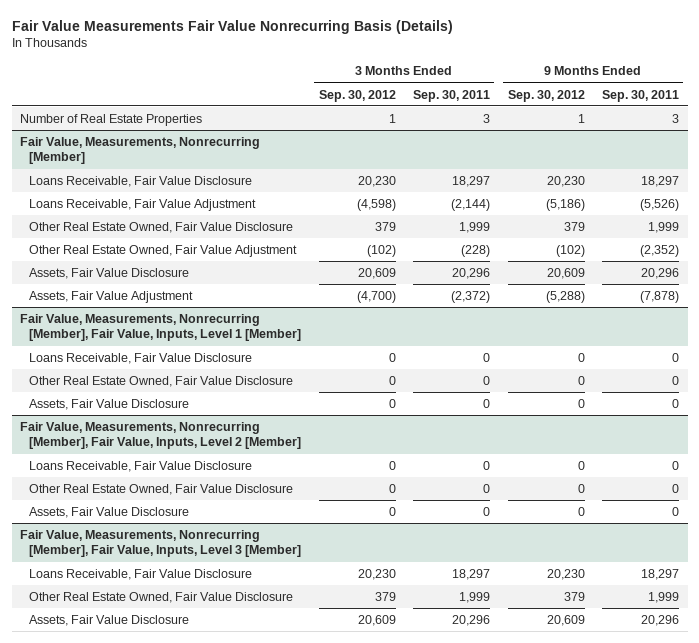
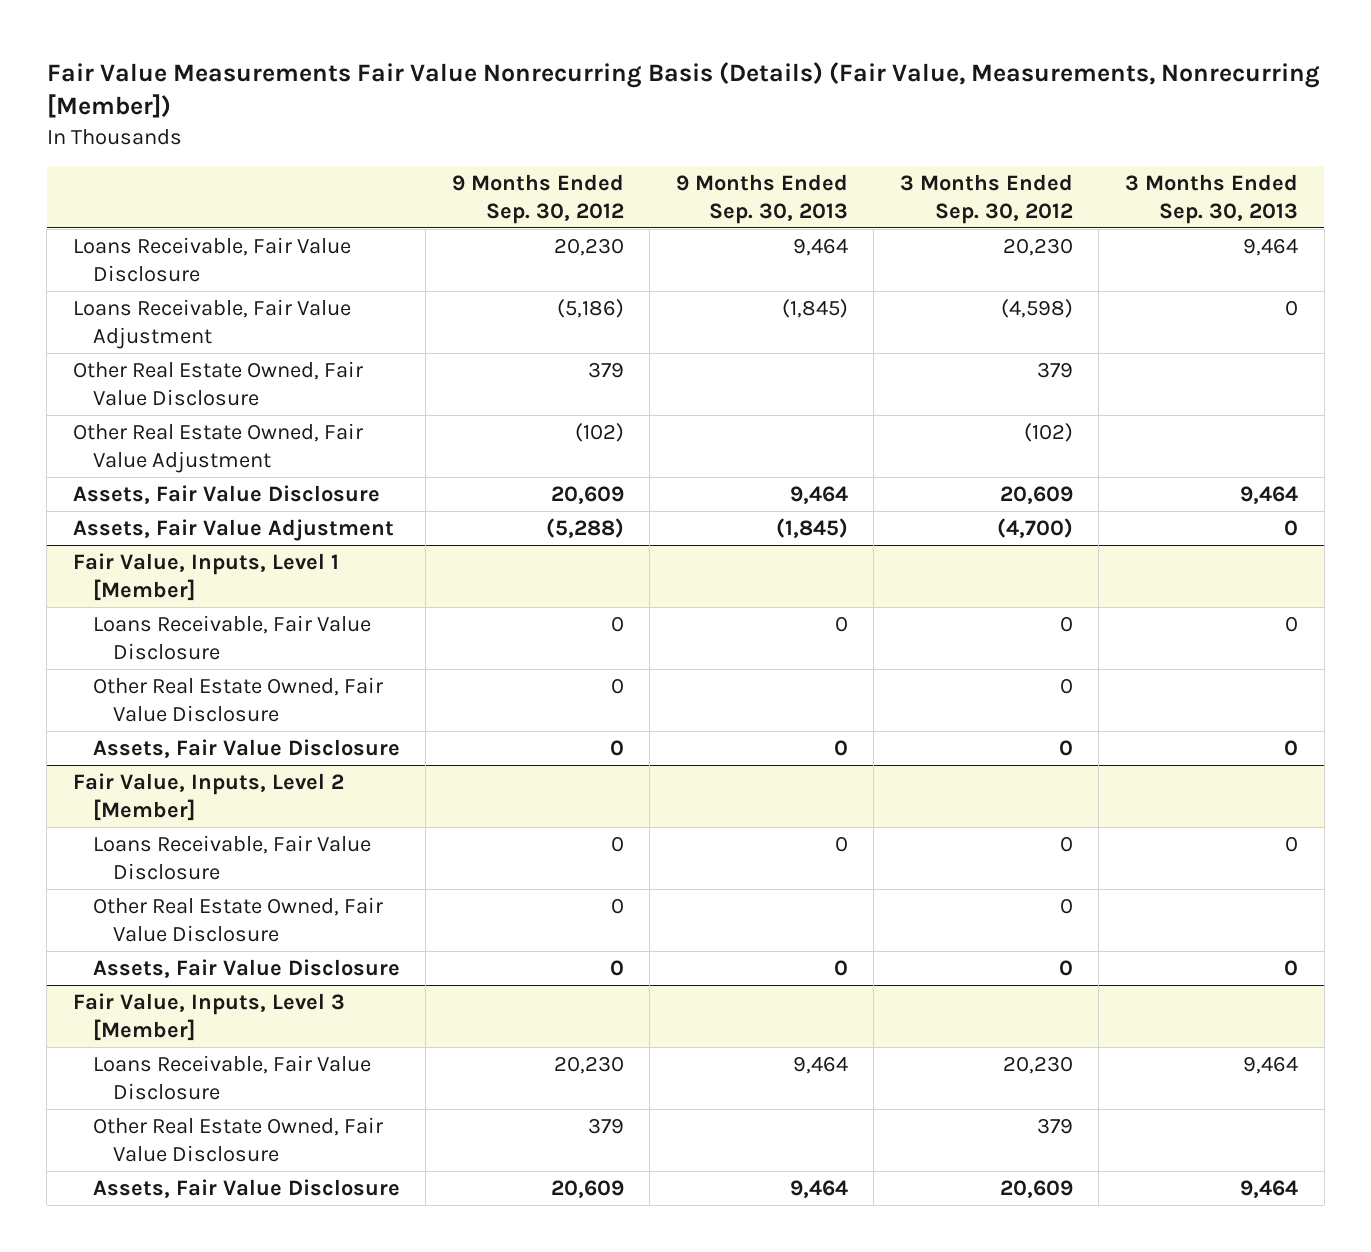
[11,19,453,34] Fair Value Measurements Fair Value Nonrecurring Basis (Details) -> [46,61,1320,119] Fair Value Measurements Fair Value Nonrecurring Basis (Details) (Fair Value, Measurements, Nonrecurring [Member])
[413,89,491,102] Sep. 30, 2011 -> none
[602,89,680,102] Sep. 30, 2011 -> none
none -> [675,173,848,224] 9 Months Ended Sep. 30, 2013
none -> [1125,173,1299,224] 3 Months Ended Sep. 30, 2013
[20,113,203,126] Number of Real Estate Properties -> none
[20,136,261,165] Fair Value, Measurements, Nonrecurring [Member] -> none
[20,313,302,342] Fair Value, Measurements, Nonrecurring [Member], Fair Value, Inputs, Level 1 [Member] -> [72,553,339,602] Fair Value, Inputs, Level 1 [Member]
[20,421,302,450] Fair Value, Measurements, Nonrecurring [Member], Fair Value, Inputs, Level 2 [Member] -> [72,773,344,822] Fair Value, Inputs, Level 2 [Member]
[20,529,302,558] Fair Value, Measurements, Nonrecurring [Member], Fair Value, Inputs, Level 3 [Member] -> [72,993,345,1042] Fair Value, Inputs, Level 3 [Member]

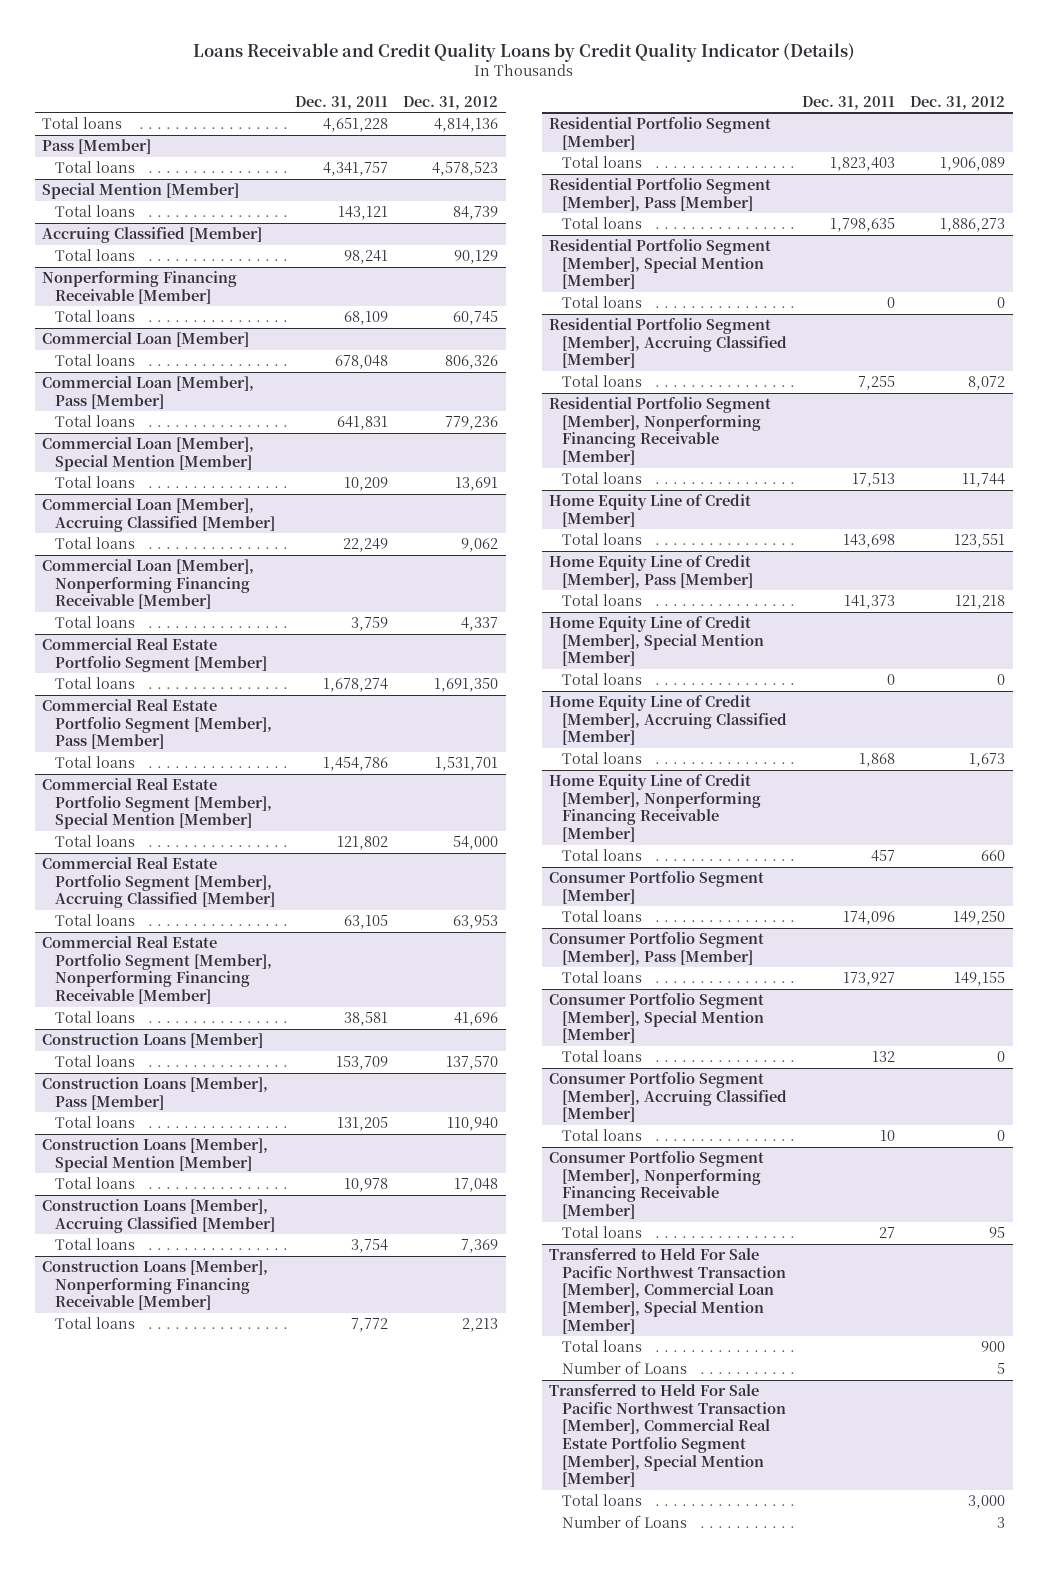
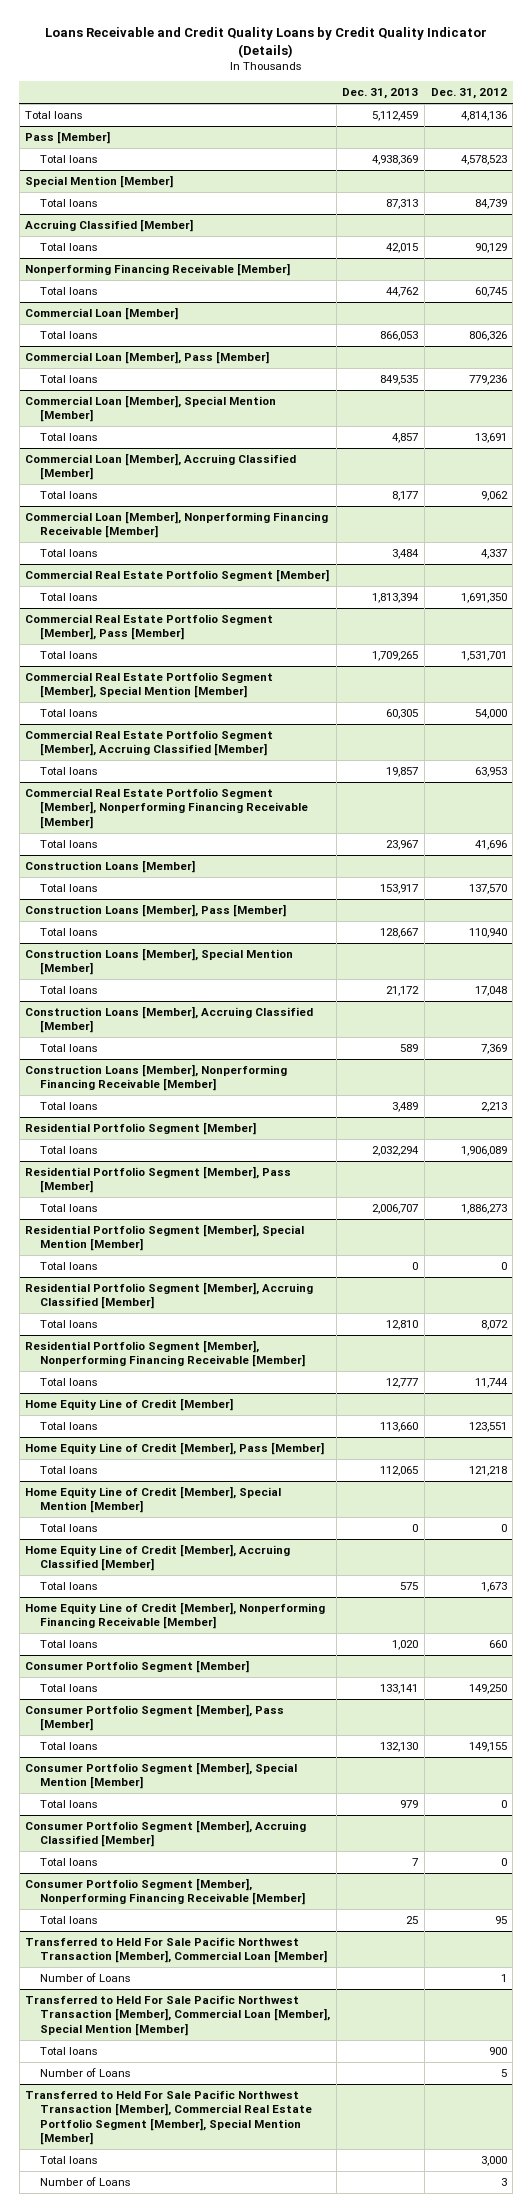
[295,95,389,110] Dec. 31, 2011 -> none
none -> [342,88,419,100] Dec. 31, 2013
none -> [25,1937,327,1964] Transferred to Held For Sale Pacific Northwest Transaction [Member], Commercial Loan [Member]
none -> [39,1973,130,1983] Number of Loans

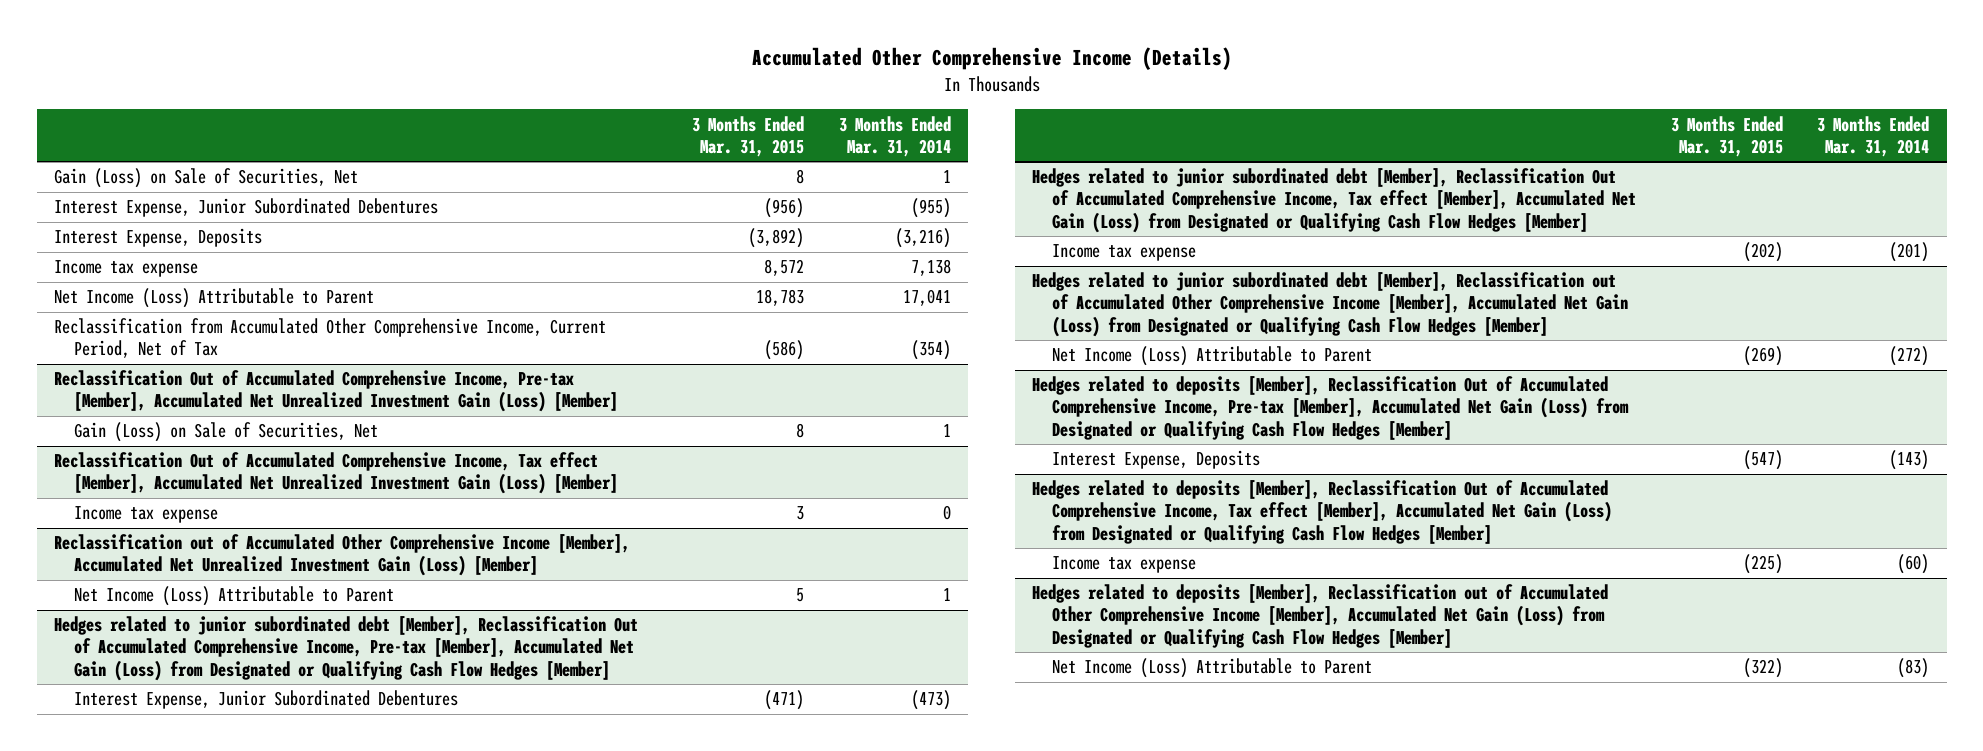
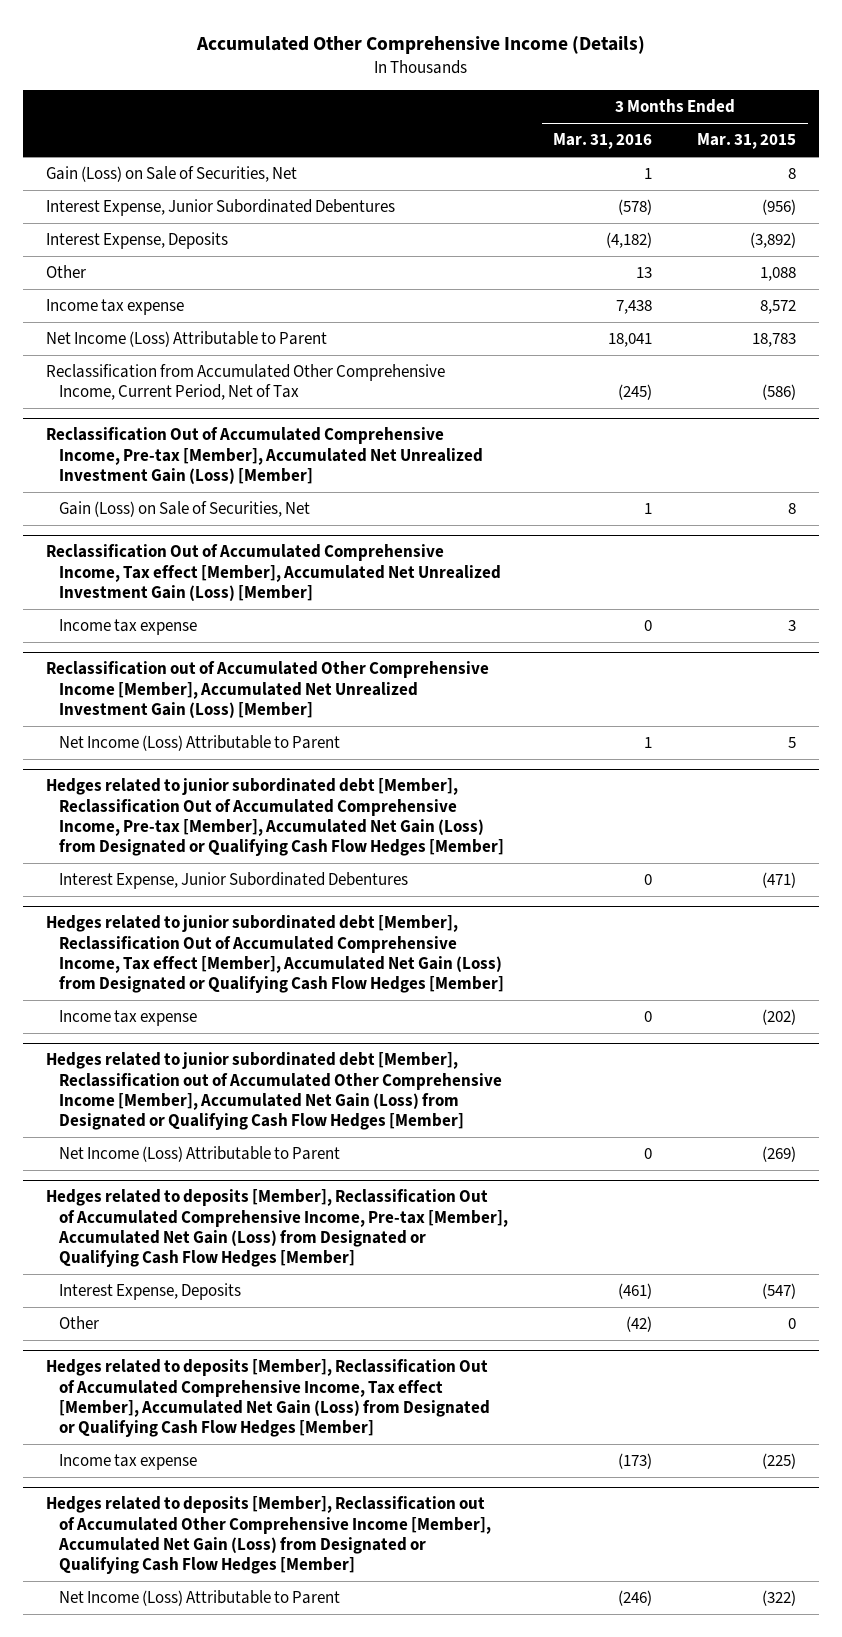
[839,115,952,157] 3 Months Ended Mar. 31, 2014 -> none
none -> [553,133,653,150] Mar. 31, 2016
none -> [45,265,86,279] Other
none -> [59,1316,100,1330] Other

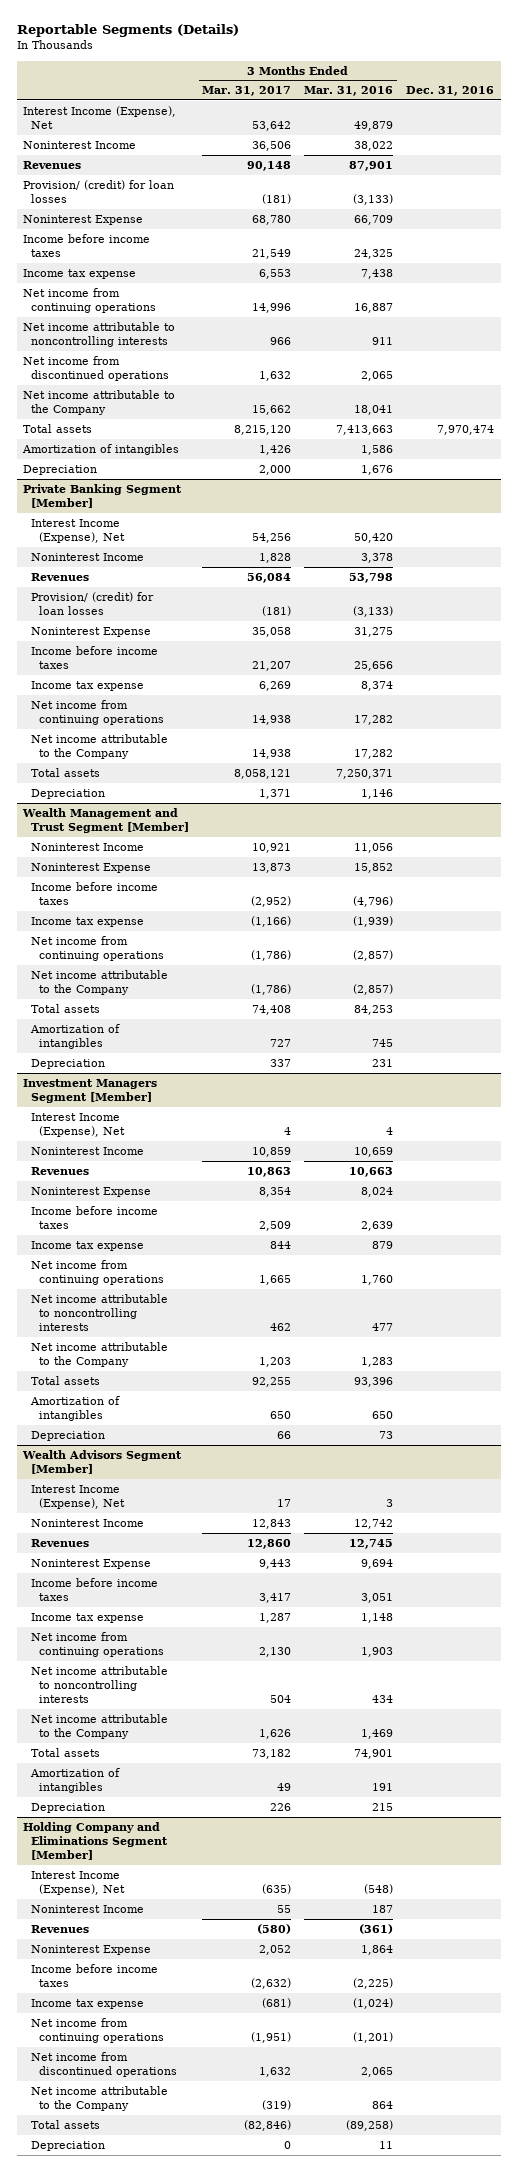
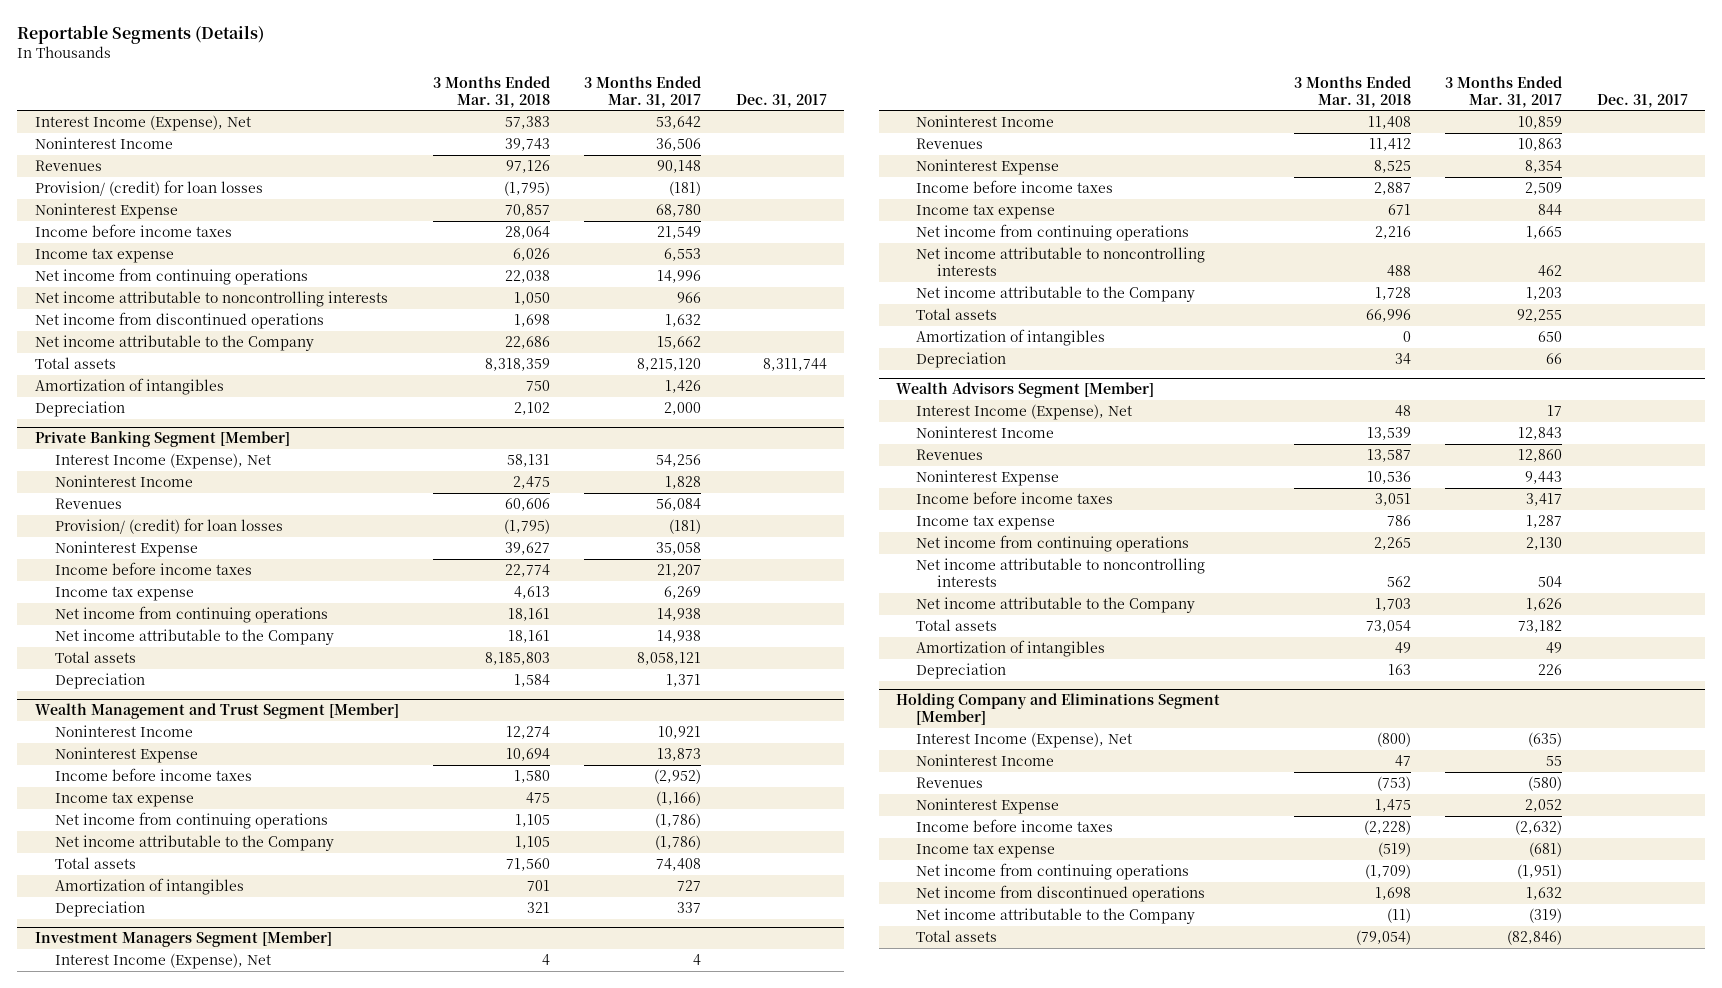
[304,86,394,97] Mar. 31, 2016 -> none
[406,86,495,97] Dec. 31, 2016 -> none
none -> [432,75,550,108] 3 Months Ended Mar. 31, 2018
none -> [735,93,827,108] Dec. 31, 2017
[31,2140,106,2151] Depreciation -> none

